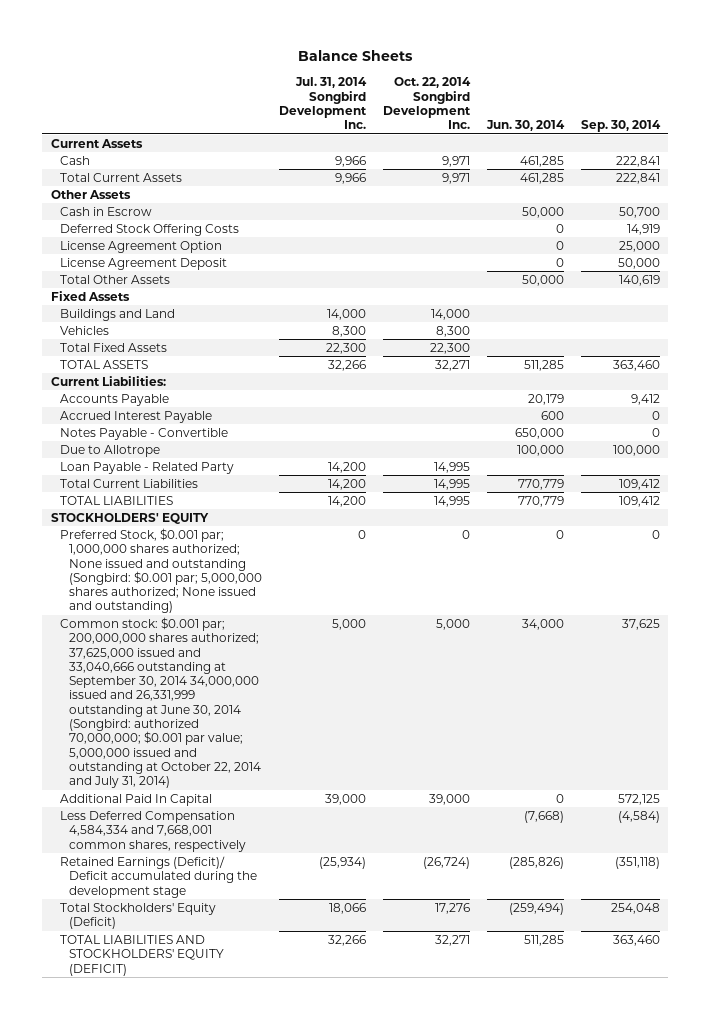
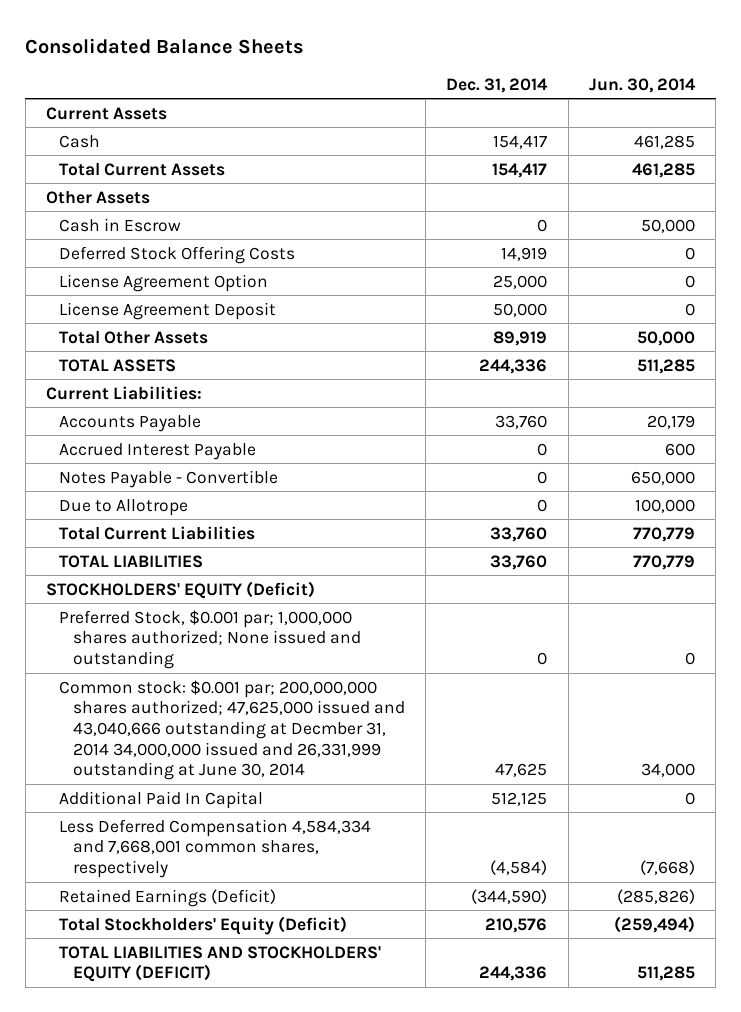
[298,50,414,62] Balance Sheets -> [25,37,305,54] Consolidated Balance Sheets
[279,77,368,130] Jul. 31, 2014 Songbird Development Inc. -> none
[382,77,471,130] Oct. 22, 2014 Songbird Development Inc. -> none
[580,120,661,133] Sep. 30, 2014 -> none
none -> [446,77,549,93] Dec. 31, 2014
[50,290,130,301] Fixed Assets -> none
[60,308,176,321] Buildings and Land -> none
[60,325,110,335] Vehicles -> none
[60,342,168,352] Total Fixed Assets -> none
[60,461,235,474] Loan Payable - Related Party -> none
[50,512,209,524] STOCKHOLDERS' EQUITY -> [45,580,315,599] STOCKHOLDERS' EQUITY (Deficit)
[60,527,263,614] Preferred Stock, $0.001 par; 1,000,000 shares authorized; None issued and outstanding (Songbird: $0.001 par; 5,000,000 shares authorized; None issued and outstanding) -> [59,609,361,670] Preferred Stock, $0.001 par; 1,000,000 shares authorized; None issued and outstanding
[60,616,262,789] Common stock: $0.001 par; 200,000,000 shares authorized; 37,625,000 issued and 33,040,666 outstanding at September 30, 2014 34,000,000 issued and 26,331,999 outstanding at June 30, 2014 (Songbird: authorized 70,000,000; $0.001 par value; 5,000,000 issued and outstanding at October 22, 2014 and July 31, 2014) -> [59,679,405,781] Common stock: $0.001 par; 200,000,000 shares authorized; 47,625,000 issued and 43,040,666 outstanding at Decmber 31, 2014 34,000,000 issued and 26,331,999 outstanding at June 30, 2014
[60,855,258,898] Retained Earnings (Deficit)/ Deficit accumulated during the development stage -> [59,888,277,907] Retained Earnings (Deficit)

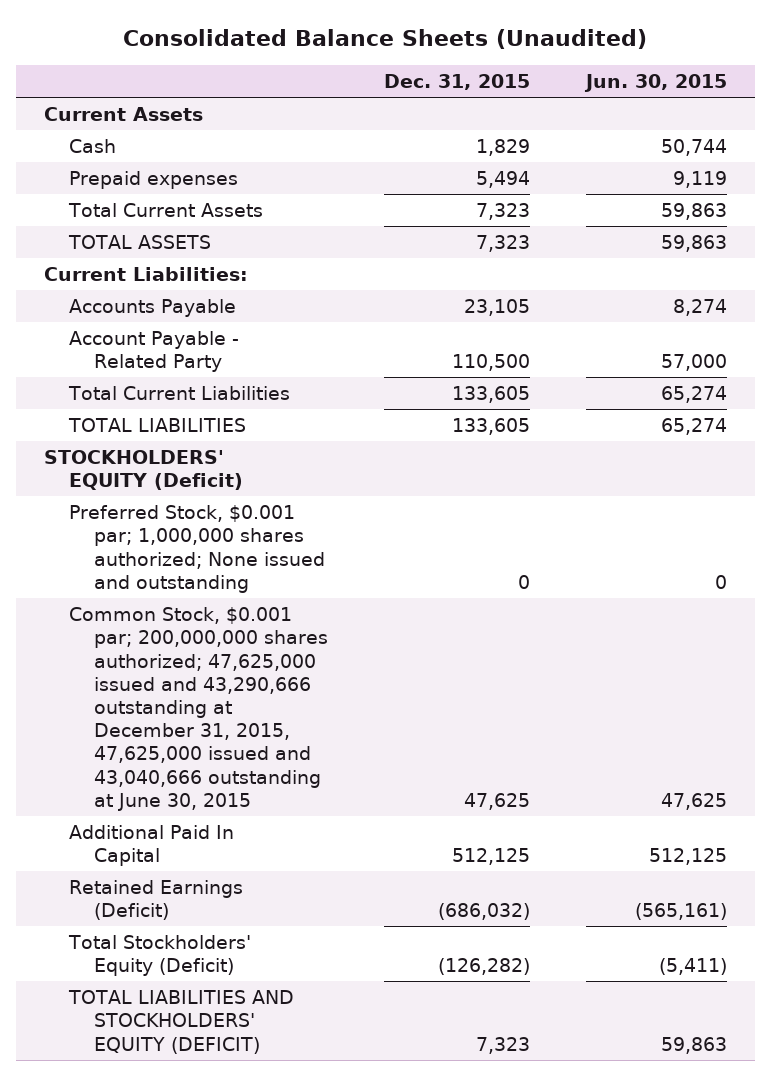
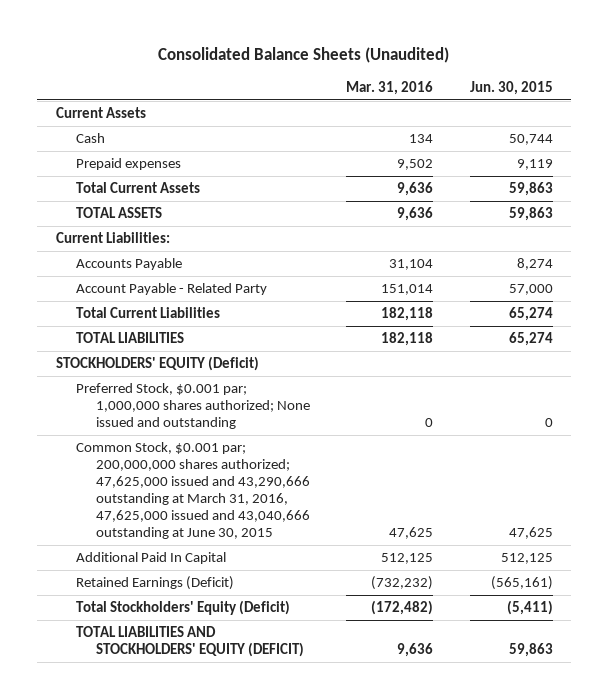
[383,73,530,90] Dec. 31, 2015 -> none
none -> [346,81,434,96] Mar. 31, 2016
[69,607,329,811] Common Stock, $0.001 par; 200,000,000 shares authorized; 47,625,000 issued and 43,290,666 outstanding at December 31, 2015, 47,625,000 issued and 43,040,666 outstanding at June 30, 2015 -> [75,442,310,540] Common Stock, $0.001 par; 200,000,000 shares authorized; 47,625,000 issued and 43,290,666 outstanding at March 31, 2016, 47,625,000 issued and 43,040,666 outstanding at June 30, 2015

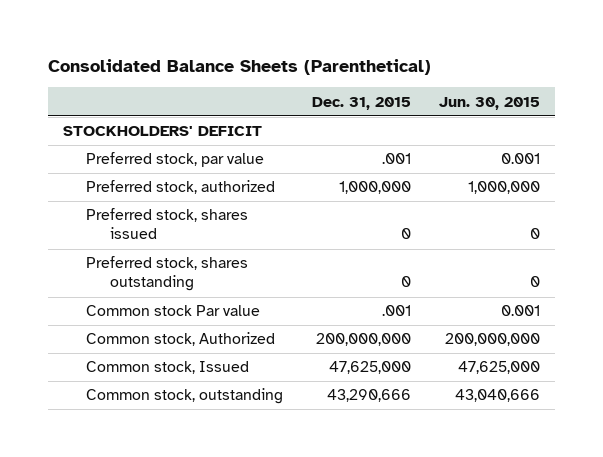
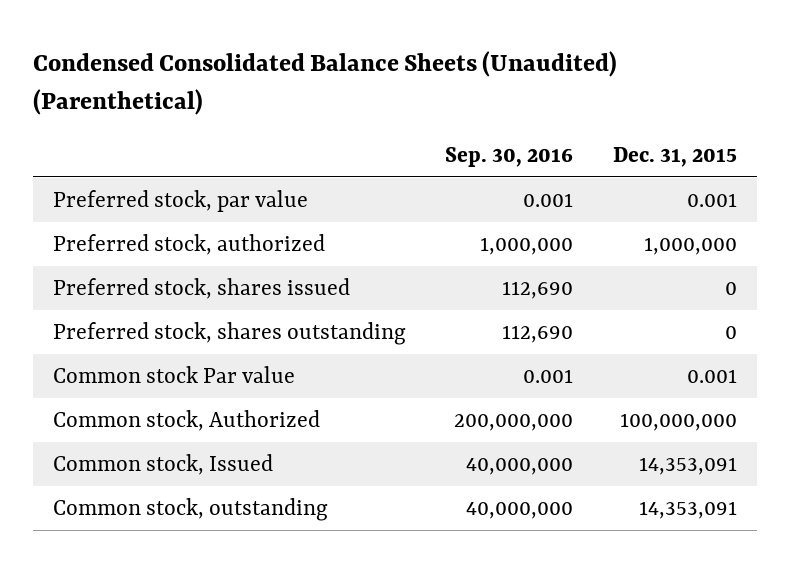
[48,59,432,76] Consolidated Balance Sheets (Parenthetical) -> [32,50,617,115] Condensed Consolidated Balance Sheets (Unaudited) (Parenthetical)
[439,96,541,110] Jun. 30, 2015 -> none
none -> [445,146,574,167] Sep. 30, 2016
[62,126,262,137] STOCKHOLDERS' DEFICIT -> none
[381,153,411,165] .001 -> [687,192,738,207] 0.001
[381,305,411,317] .001 -> [687,368,738,383] 0.001
[315,333,411,347] 200,000,000 -> [620,412,738,431] 100,000,000
[328,361,411,375] 47,625,000 -> [639,456,738,475] 14,353,091
[326,389,411,403] 43,290,666 -> [639,500,738,519] 14,353,091

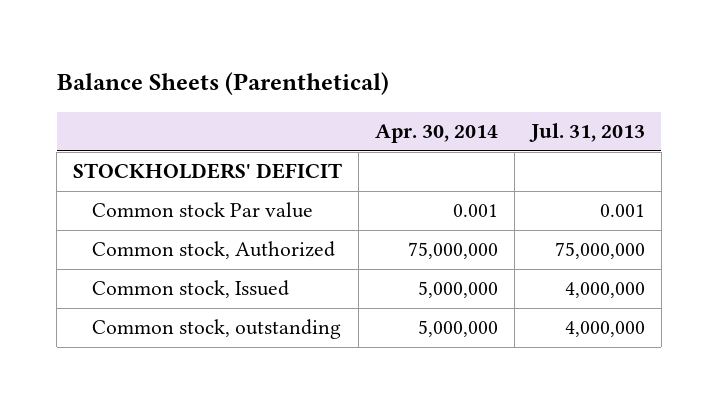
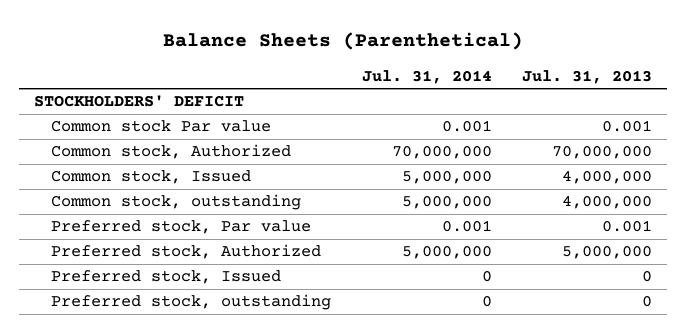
[375,124,499,144] Apr. 30, 2014 -> none
none -> [361,69,492,84] Jul. 31, 2014
[554,242,645,260] 75,000,000 -> [551,145,652,160] 70,000,000
none -> [51,220,312,235] Preferred stock, Par value
none -> [51,244,322,260] Preferred stock, Authorized
none -> [51,270,282,285] Preferred stock, Issued
none -> [51,294,332,311] Preferred stock, outstanding

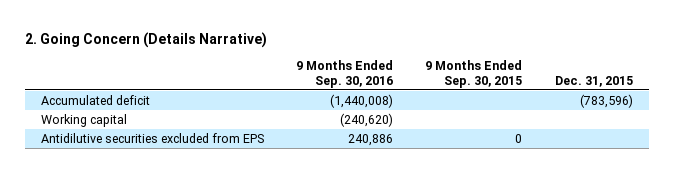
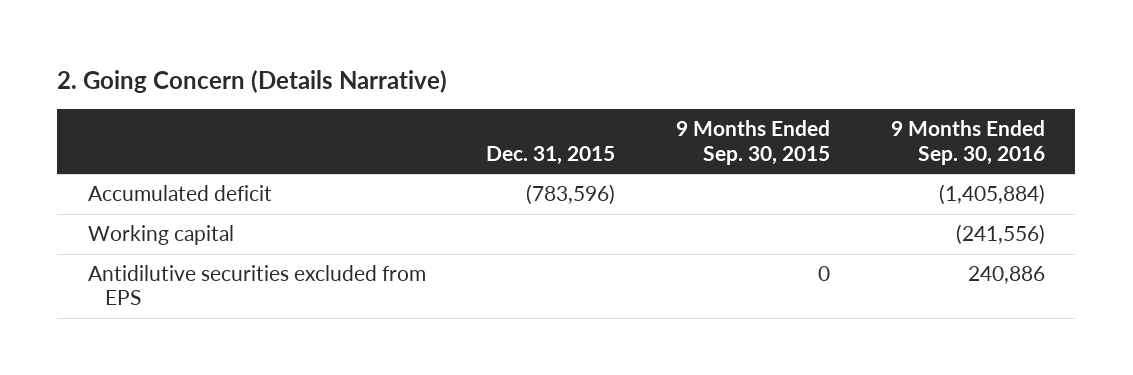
[330,93,394,108] (1,440,008) -> [938,184,1045,206] (1,405,884)
[340,112,394,127] (240,620) -> [955,224,1045,246] (241,556)

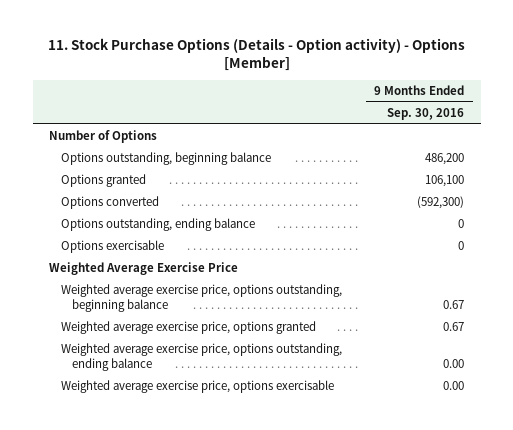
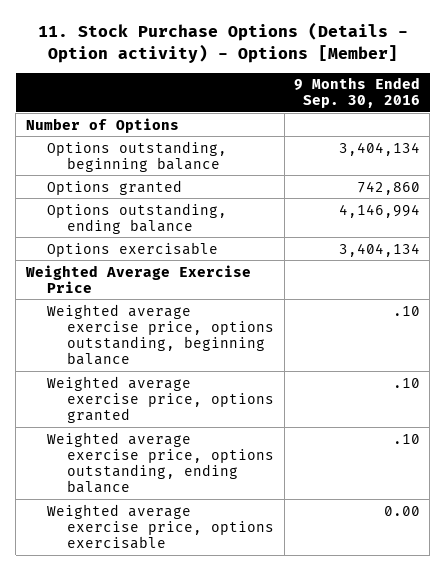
[60,196,159,210] Options converted -> none
[425,153,465,166] 486,200 -> [339,141,421,156] 3,404,134
[425,175,465,188] 106,100 -> [357,180,421,195] 742,860
[458,219,465,229] 0 -> [339,203,421,218] 4,146,994
[458,241,465,251] 0 -> [339,242,421,257] 3,404,134
[443,300,465,310] 0.67 -> [393,305,421,316] .10
[443,322,465,332] 0.67 -> [393,377,421,388] .10
[443,359,465,369] 0.00 -> [393,433,421,444] .10

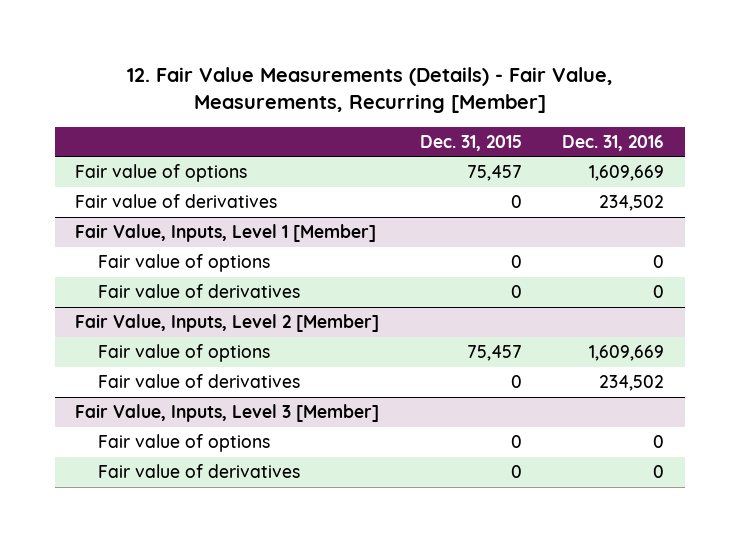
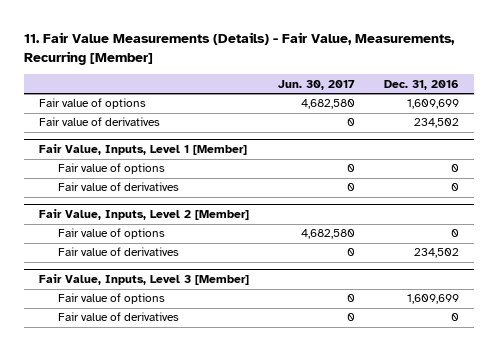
[126,67,613,114] 12. Fair Value Measurements (Details) - Fair Value, Measurements, Recurring [Member] -> [24,32,456,66] 11. Fair Value Measurements (Details) - Fair Value, Measurements, Recurring [Member]
[419,134,522,151] Dec. 31, 2015 -> none
none -> [278,79,356,90] Jun. 30, 2017
[589,164,665,181] 1,609,669 -> [407,99,460,110] 1,609,699
[589,344,665,361] 1,609,669 -> [451,229,460,238] 0
[653,434,665,448] 0 -> [407,294,460,305] 1,609,699

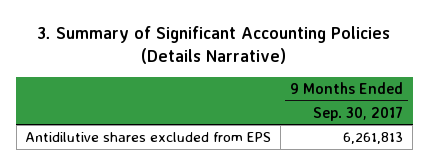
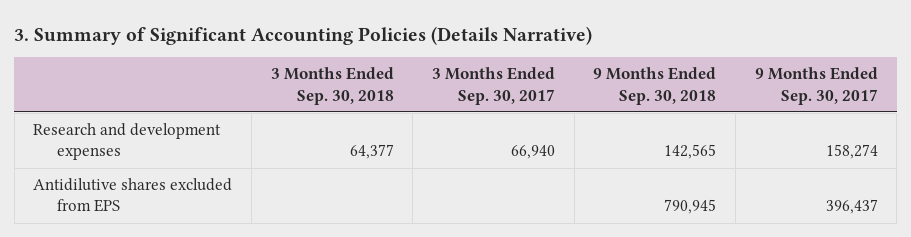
none -> [270,67,394,105] 3 Months Ended Sep. 30, 2018
none -> [432,67,556,105] 3 Months Ended Sep. 30, 2017
none -> [593,67,717,105] 9 Months Ended Sep. 30, 2018
none -> [33,123,222,161] Research and development expenses
[343,131,404,144] 6,261,813 -> [825,199,878,215] 396,437

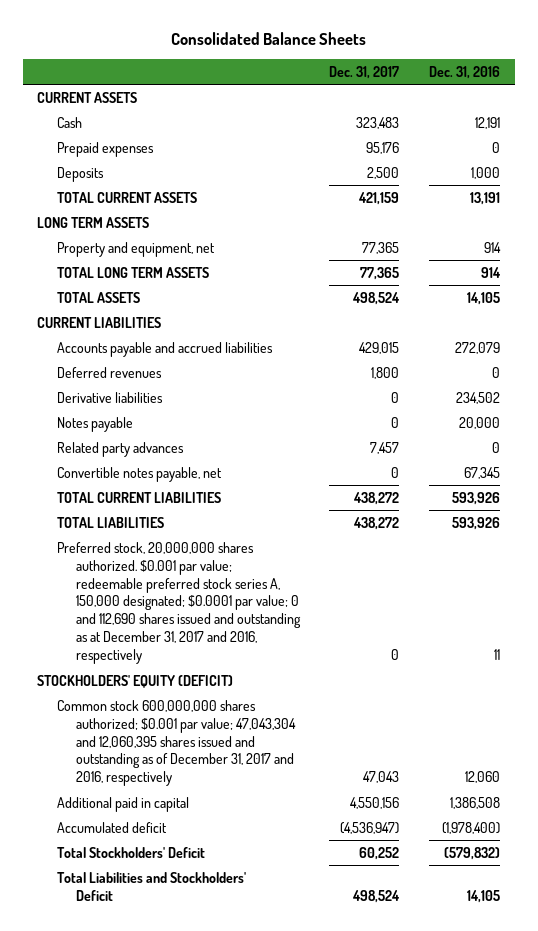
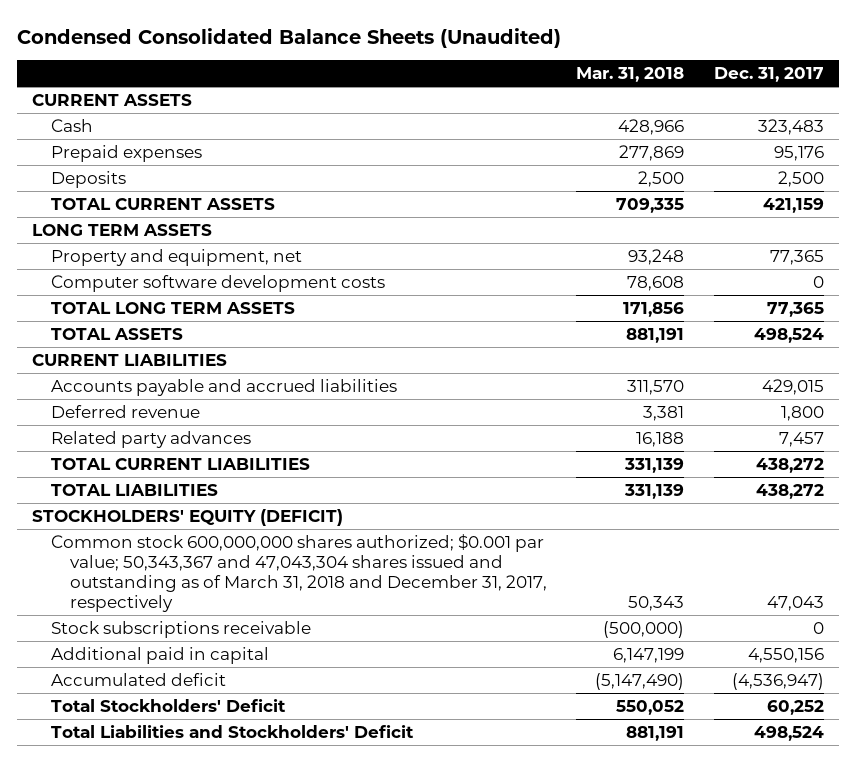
[170,31,366,45] Consolidated Balance Sheets -> [17,27,562,48] Condensed Consolidated Balance Sheets (Unaudited)
[429,65,501,79] Dec. 31, 2016 -> none
none -> [576,67,685,83] Mar. 31, 2018
none -> [50,274,385,292] Computer software development costs
[56,391,163,403] Derivative liabilities -> none
[56,416,133,432] Notes payable -> none
[56,366,162,378] Deferred revenues -> [50,404,200,418] Deferred revenue
[56,466,222,482] Convertible notes payable, net -> none
[56,541,301,665] Preferred stock, 20,000,000 shares authorized. $0.001 par value; redeemable preferred stock series A, 150,000 designated; $0.0001 par value; 0 and 112,690 shares issued and outstanding as at December 31, 2017 and 2016, respectively -> none
[56,699,296,787] Common stock 600,000,000 shares authorized; $0.001 par value; 47,043,304 and 12,060,395 shares issued and outstanding as of December 31, 2017 and 2016, respectively -> [50,533,547,612] Common stock 600,000,000 shares authorized; $0.001 par value; 50,343,367 and 47,043,304 shares issued and outstanding as of March 31, 2018 and December 31, 2017, respectively
none -> [50,620,311,638] Stock subscriptions receivable

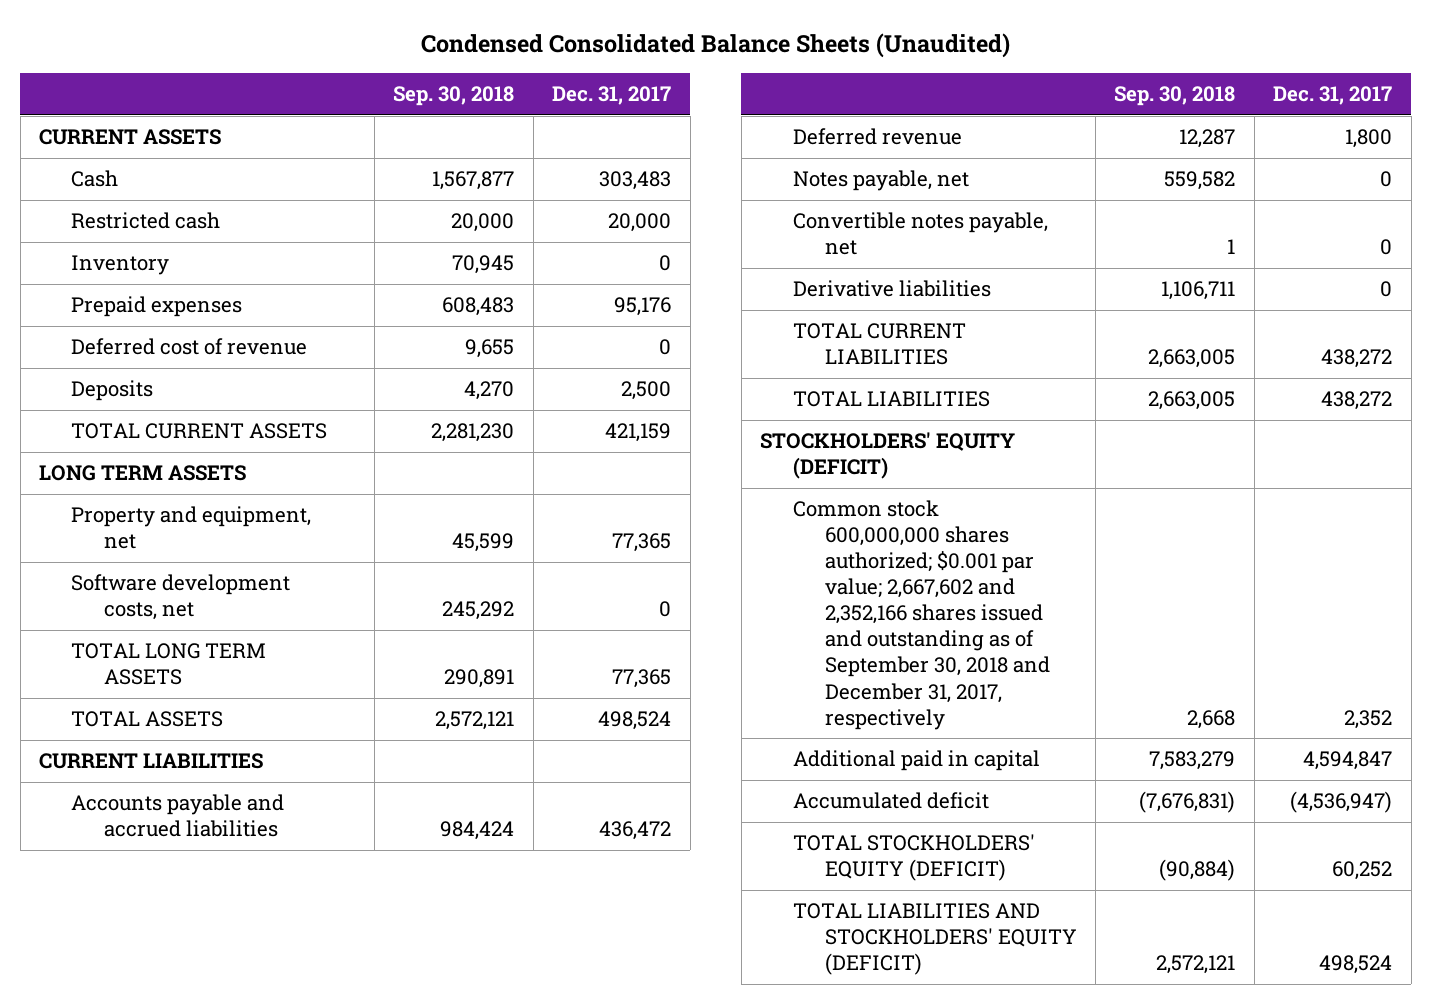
[576,67,685,83] Mar. 31, 2018 -> none
none -> [393,86,515,107] Sep. 30, 2018
[757,118,824,135] 323,483 -> [599,171,672,191] 303,483
none -> [71,212,221,230] Restricted cash
none -> [71,255,170,276] Inventory
none -> [71,338,308,356] Deferred cost of revenue
[50,274,385,292] Computer software development costs -> [71,574,291,621] Software development costs, net
[761,378,824,395] 429,015 -> [599,821,672,841] 436,472
[50,430,251,448] Related party advances -> none
none -> [792,170,969,192] Notes payable, net
none -> [792,212,1048,256] Convertible notes payable, net
none -> [792,280,991,298] Derivative liabilities
[50,620,311,638] Stock subscriptions receivable -> none
[50,533,547,612] Common stock 600,000,000 shares authorized; $0.001 par value; 50,343,367 and 47,043,304 shares issued and outstanding as of March 31, 2018 and December 31, 2017, respectively -> [792,500,1050,730] Common stock 600,000,000 shares authorized; $0.001 par value; 2,667,602 and 2,352,166 shares issued and outstanding as of September 30, 2018 and December 31, 2017, respectively
[766,595,824,611] 47,043 -> [1344,709,1393,729] 2,352
[747,647,824,663] 4,550,156 -> [1303,751,1393,771] 4,594,847
[50,698,286,712] Total Stockholders' Deficit -> [792,834,1035,882] TOTAL STOCKHOLDERS' EQUITY (DEFICIT)
[50,724,414,738] Total Liabilities and Stockholders' Deficit -> [792,903,1077,976] TOTAL LIABILITIES AND STOCKHOLDERS' EQUITY (DEFICIT)

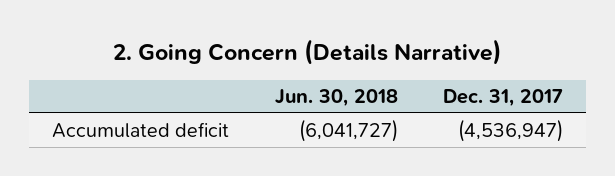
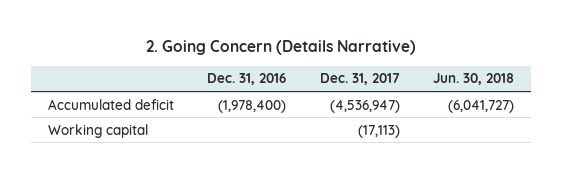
none -> [207,73,287,86] Dec. 31, 2016
none -> [47,123,148,138] Working capital

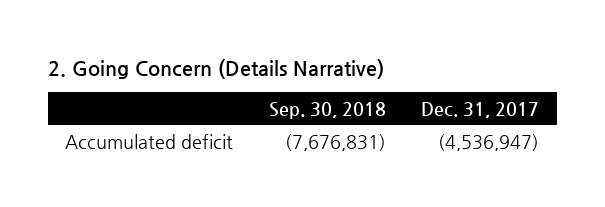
[207,73,287,86] Dec. 31, 2016 -> none
[433,73,515,86] Jun. 30, 2018 -> none
none -> [268,101,386,119] Sep. 30, 2018
[47,123,148,138] Working capital -> none

